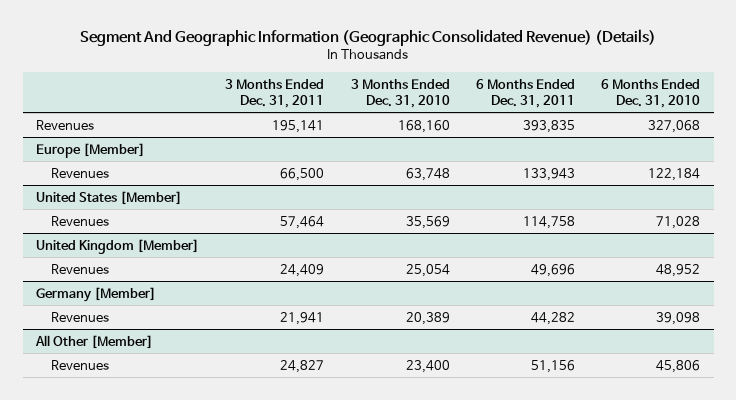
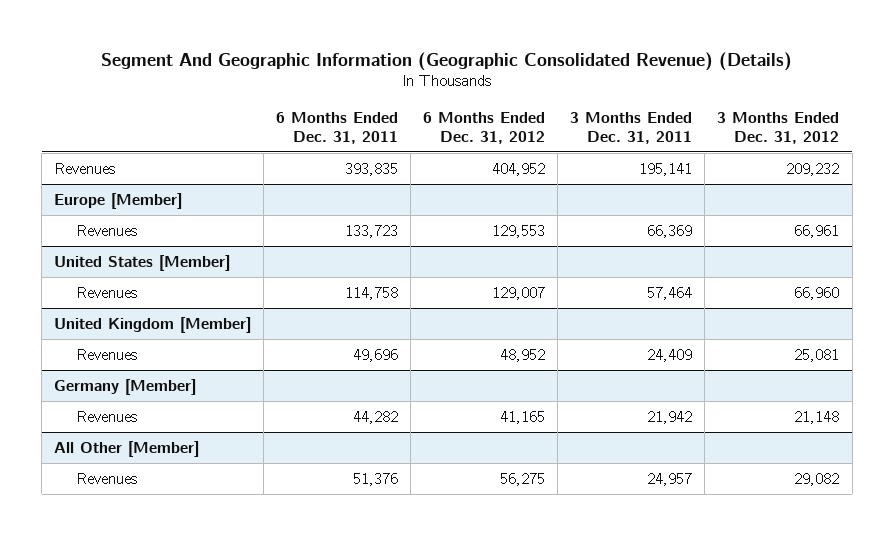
[350,78,450,108] 3 Months Ended Dec. 31, 2010 -> none
[601,78,701,108] 6 Months Ended Dec. 31, 2010 -> none
none -> [423,111,546,144] 6 Months Ended Dec. 31, 2012
none -> [717,111,840,144] 3 Months Ended Dec. 31, 2012
[280,167,325,181] 66,500 -> [647,224,693,238] 66,369
[522,167,575,181] 133,943 -> [345,224,399,238] 133,723
[280,311,325,325] 21,941 -> [647,410,693,424] 21,942
[280,359,325,373] 24,827 -> [647,472,693,486] 24,957
[530,359,575,373] 51,156 -> [353,472,399,486] 51,376

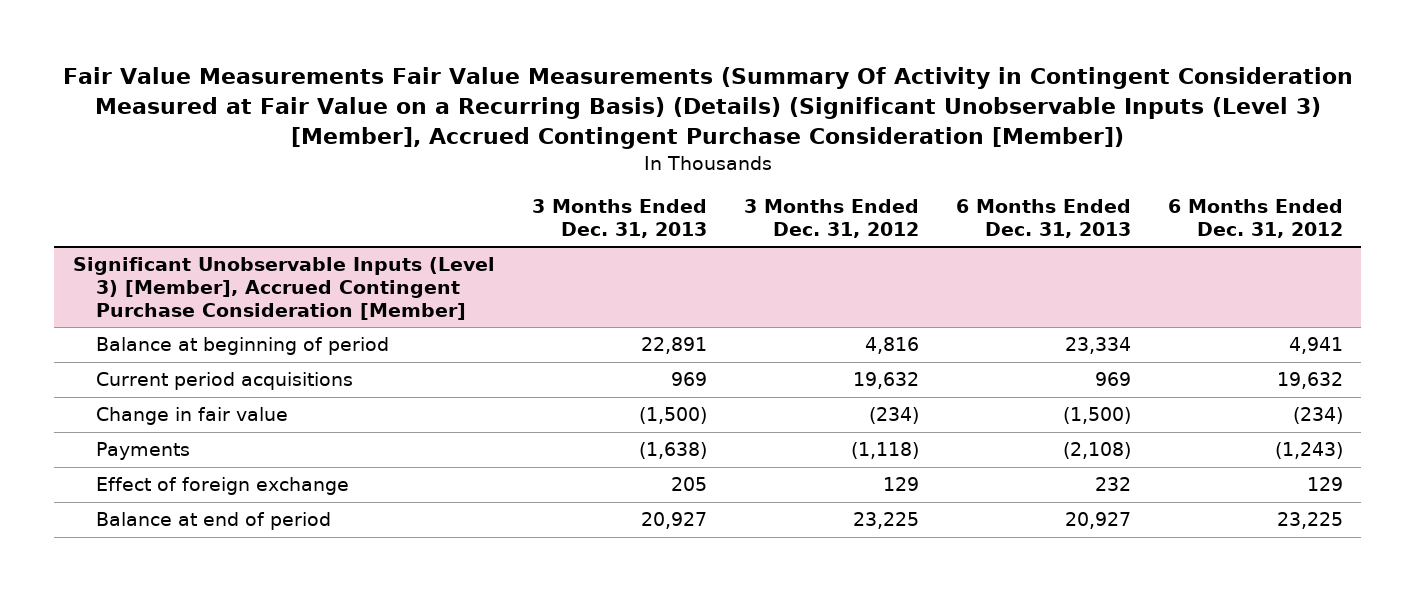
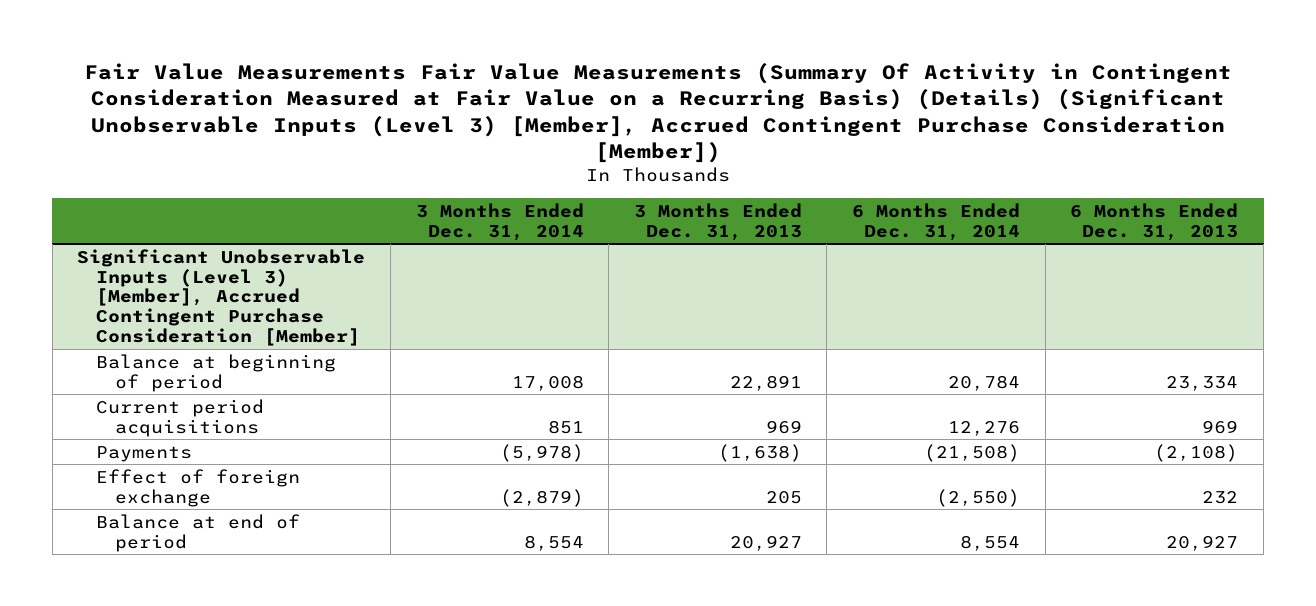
[743,199,919,239] 3 Months Ended Dec. 31, 2012 -> none
[1167,199,1343,239] 6 Months Ended Dec. 31, 2012 -> none
none -> [415,202,584,241] 3 Months Ended Dec. 31, 2014
none -> [852,202,1021,241] 6 Months Ended Dec. 31, 2014
[95,407,288,426] Change in fair value -> none

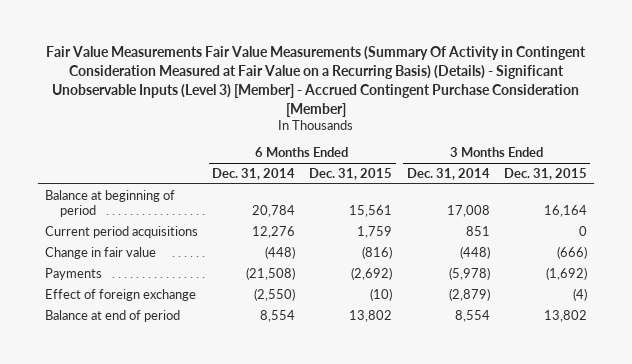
[83,62,1232,164] Fair Value Measurements Fair Value Measurements (Summary Of Activity in Contingent Consideration Measured at Fair Value on a Recurring Basis) (Details) (Significant Unobservable Inputs (Level 3) [Member], Accrued Contingent Purchase Consideration [Member]) -> [45,45,586,117] Fair Value Measurements Fair Value Measurements (Summary Of Activity in Contingent Consideration Measured at Fair Value on a Recurring Basis) (Details) - Significant Unobservable Inputs (Level 3) [Member] - Accrued Contingent Purchase Consideration [Member]
[633,202,802,241] 3 Months Ended Dec. 31, 2013 -> none
[1070,202,1239,241] 6 Months Ended Dec. 31, 2013 -> none
none -> [309,167,393,180] Dec. 31, 2015
none -> [503,167,587,180] Dec. 31, 2015
[77,248,366,346] Significant Unobservable Inputs (Level 3) [Member], Accrued Contingent Purchase Consideration [Member] -> none
none -> [44,246,156,259] Change in fair value

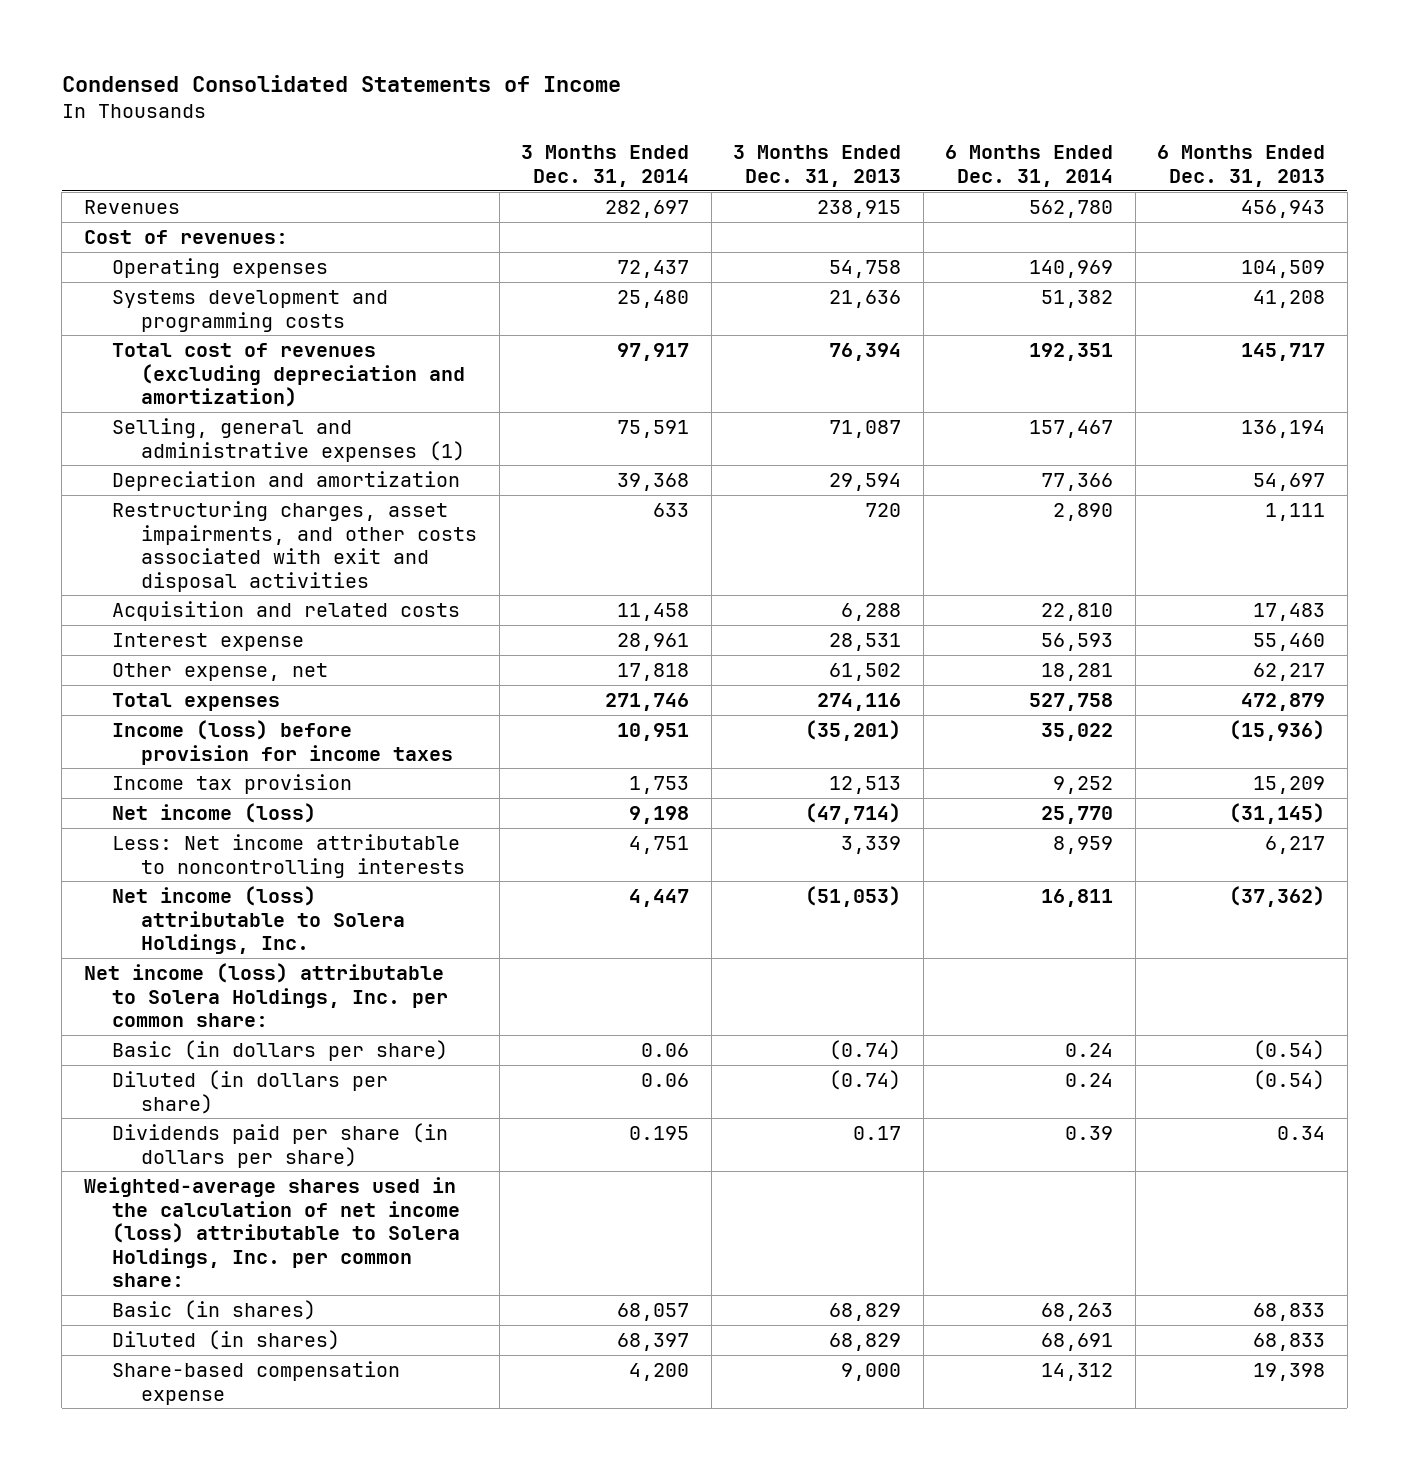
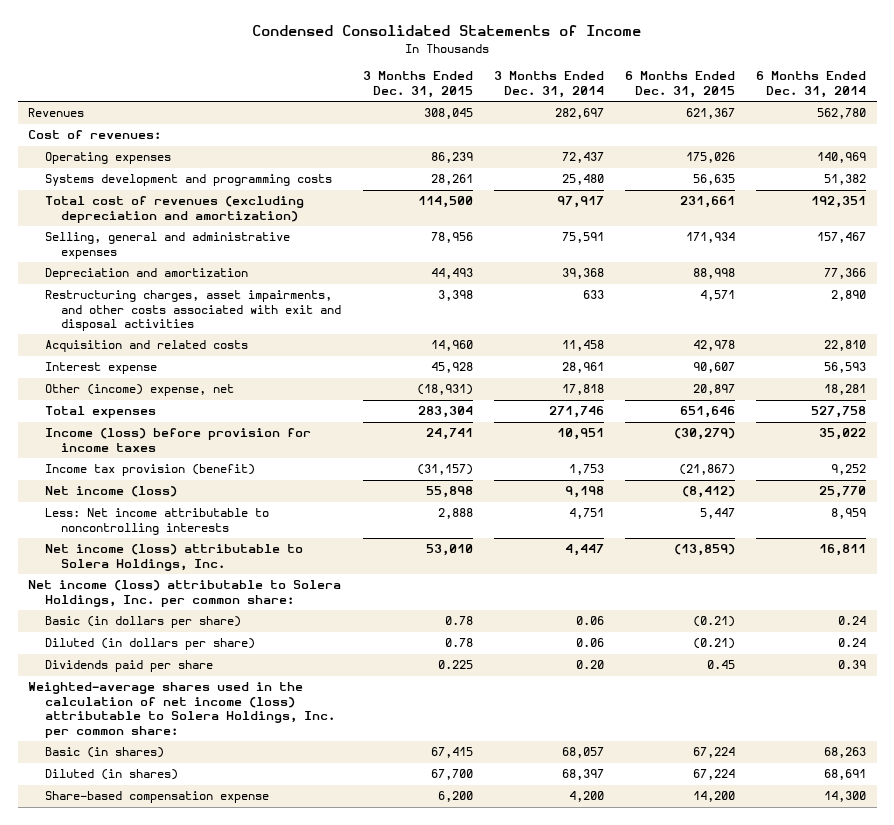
[733,145,902,187] 3 Months Ended Dec. 31, 2013 -> none
[1157,145,1326,187] 6 Months Ended Dec. 31, 2013 -> none
none -> [362,71,473,98] 3 Months Ended Dec. 31, 2015
none -> [624,71,735,98] 6 Months Ended Dec. 31, 2015
[112,418,466,462] Selling, general and administrative expenses (1) -> [44,232,290,259] Selling, general and administrative expenses
[112,663,329,682] Other expense, net -> [44,384,234,397] Other (income) expense, net
[112,774,353,795] Income tax provision -> [44,464,255,477] Income tax provision (benefit)
[112,1123,449,1168] Dividends paid per share (in dollars per share) -> [44,660,213,673] Dividends paid per share
[629,1126,690,1141] 0.195 -> [575,660,604,670] 0.20
[1041,1363,1114,1382] 14,312 -> [823,791,866,803] 14,300

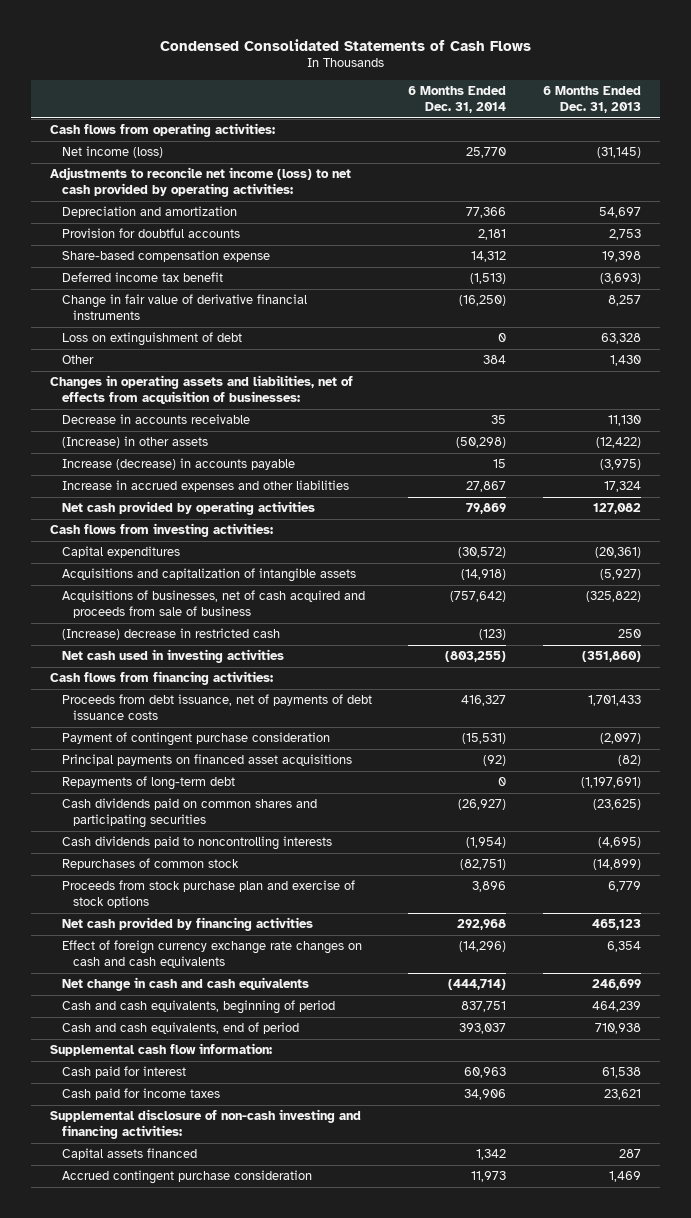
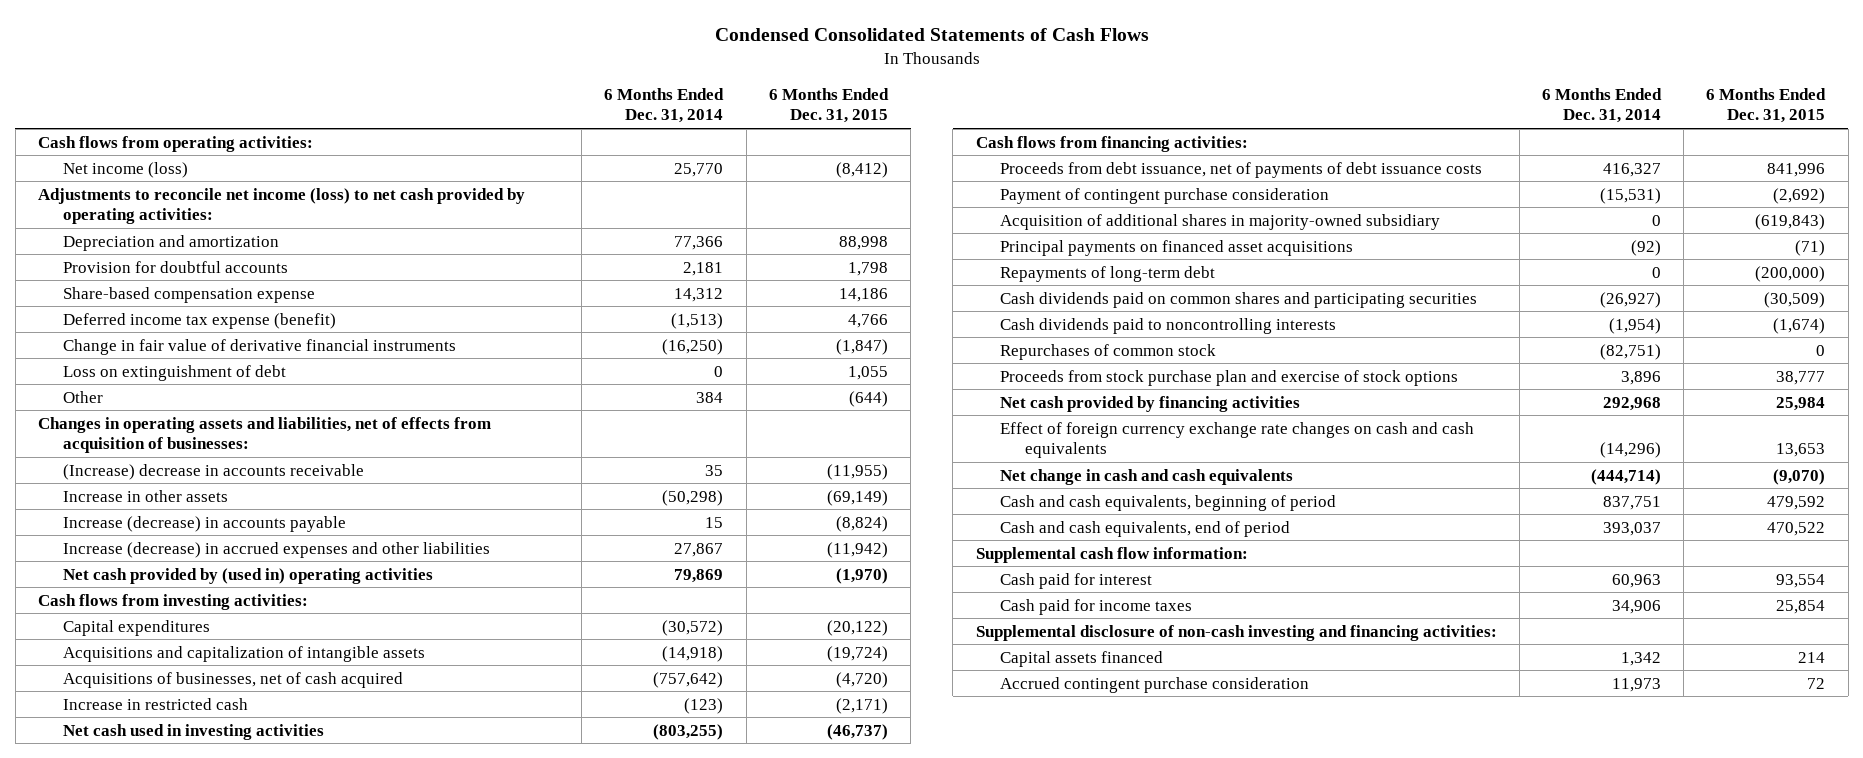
[543,85,642,113] 6 Months Ended Dec. 31, 2013 -> none
none -> [768,87,889,124] 6 Months Ended Dec. 31, 2015
[61,272,223,283] Deferred income tax benefit -> [62,312,336,329] Deferred income tax expense (benefit)
[61,414,250,425] Decrease in accounts receivable -> [62,463,364,480] (Increase) decrease in accounts receivable
[61,436,208,449] (Increase) in other assets -> [62,489,228,502] Increase in other assets
[61,480,349,493] Increase in accrued expenses and other liabilities -> [62,541,490,558] Increase (decrease) in accrued expenses and other liabilities
[61,501,315,516] Net cash provided by operating activities -> [62,567,433,584] Net cash provided by (used in) operating activities
[61,590,365,619] Acquisitions of businesses, net of cash acquired and proceeds from sale of business -> [62,671,403,688] Acquisitions of businesses, net of cash acquired
[61,628,280,641] (Increase) decrease in restricted cash -> [62,697,248,710] Increase in restricted cash
none -> [1000,213,1441,230] Acquisition of additional shares in majority-owned subsidiary

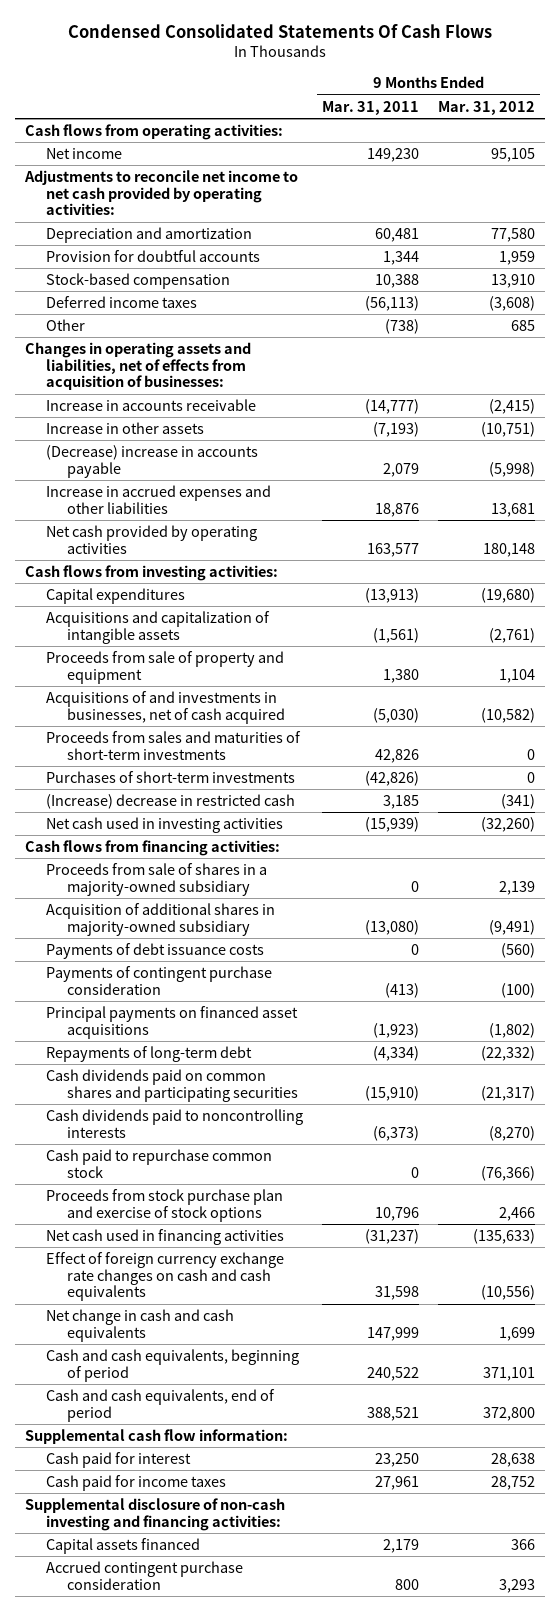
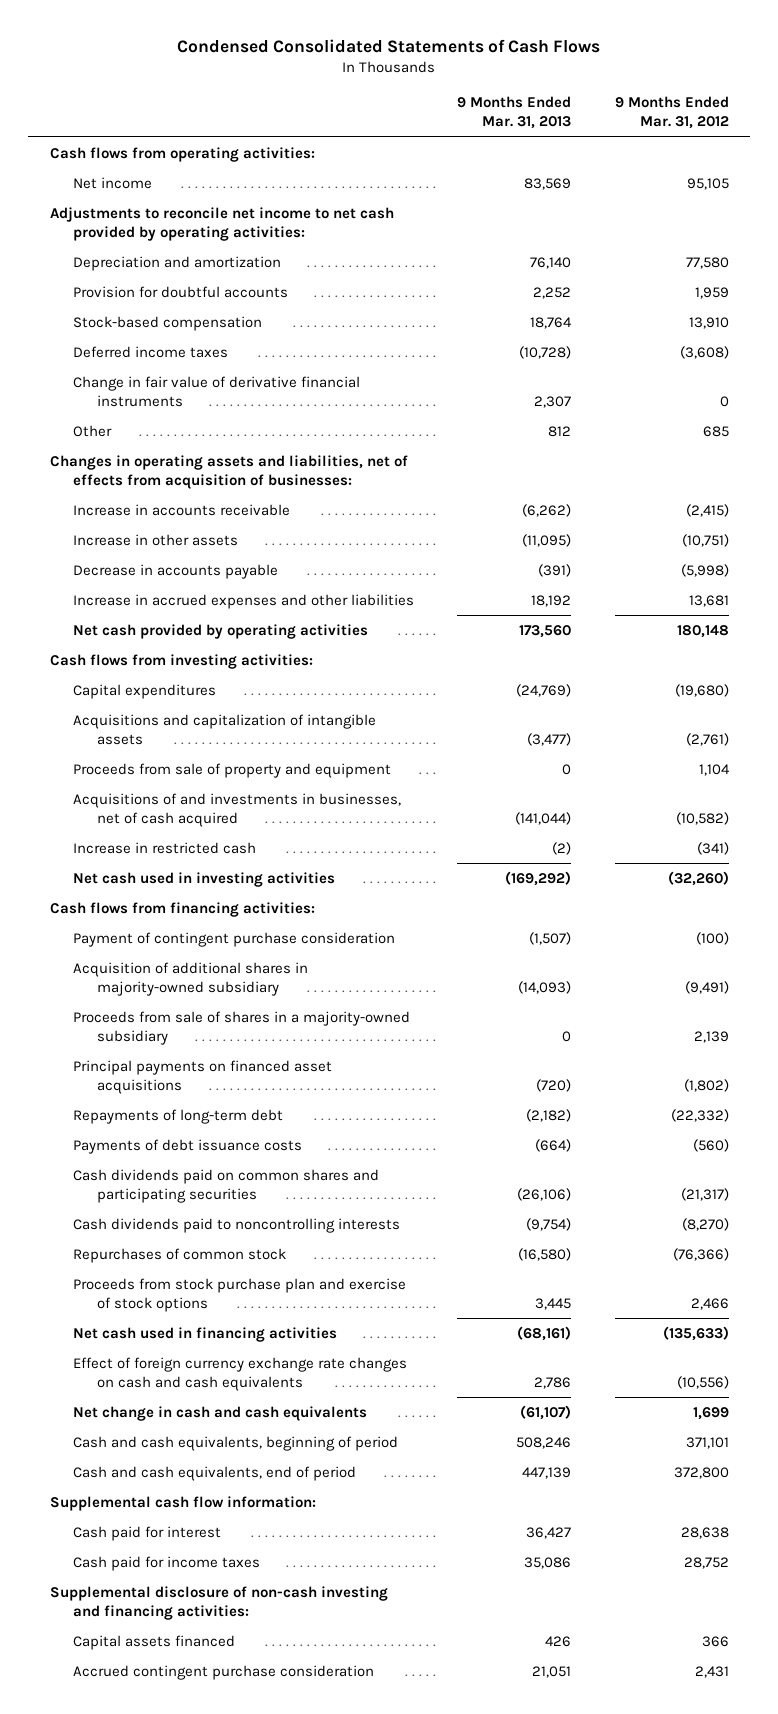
[68,23,493,38] Condensed Consolidated Statements Of Cash Flows -> [177,38,601,53] Condensed Consolidated Statements of Cash Flows
[322,100,420,115] Mar. 31, 2011 -> none
none -> [457,96,572,130] 9 Months Ended Mar. 31, 2013
none -> [73,375,361,408] Change in fair value of derivative financial instruments
[46,444,259,478] (Decrease) increase in accounts payable -> [73,563,279,579] Decrease in accounts payable
[46,730,302,760] Proceeds from sales and maturities of short-term investments -> none
[46,770,296,783] Purchases of short-term investments -> none
[46,793,296,809] (Increase) decrease in restricted cash -> [73,841,257,854] Increase in restricted cash
none -> [73,931,396,947] Payment of contingent purchase consideration
[46,965,273,995] Payments of contingent purchase consideration -> none
[46,862,268,896] Proceeds from sale of shares in a majority-owned subsidiary -> [73,1010,411,1046] Proceeds from sale of shares in a majority-owned subsidiary
[46,942,265,959] Payments of debt issuance costs -> [73,1138,303,1154] Payments of debt issuance costs
[46,1148,273,1178] Cash paid to repurchase common stock -> [73,1247,287,1263] Repurchases of common stock
[499,1578,536,1593] 3,293 -> [694,1665,729,1678] 2,431

